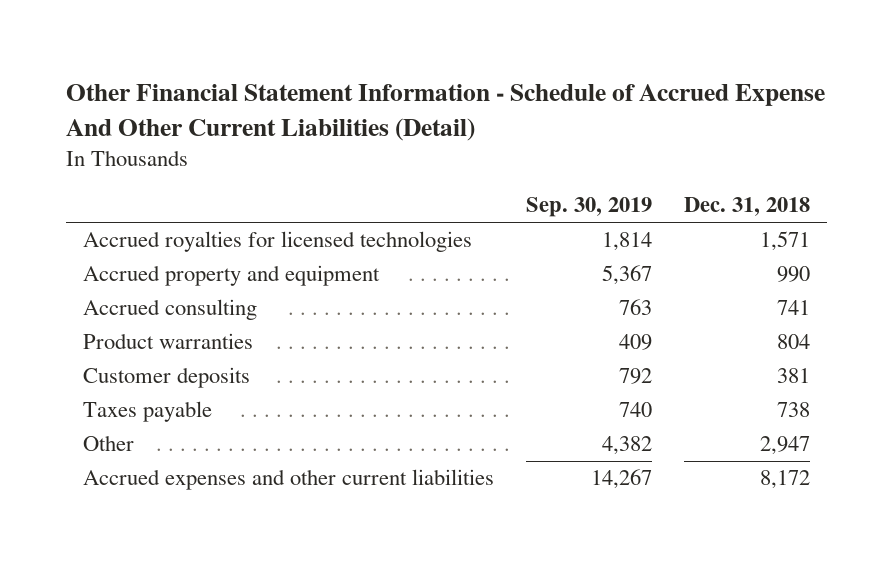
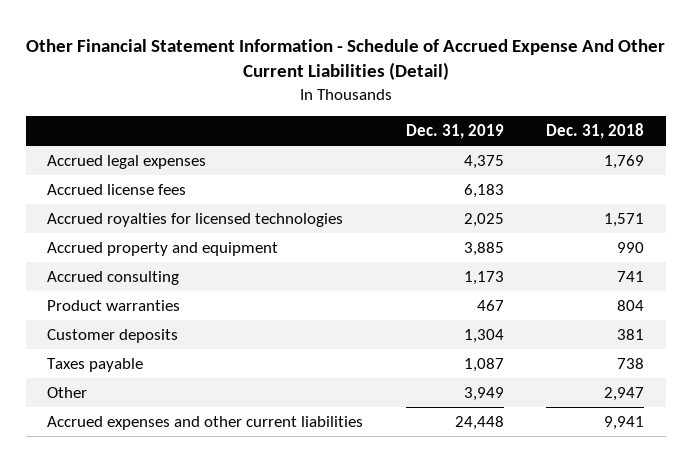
[525,197,652,218] Sep. 30, 2019 -> none
none -> [405,124,504,140] Dec. 31, 2019
none -> [47,154,207,169] Accrued legal expenses
none -> [47,183,187,195] Accrued license fees
[760,470,811,490] 8,172 -> [604,415,645,430] 9,941

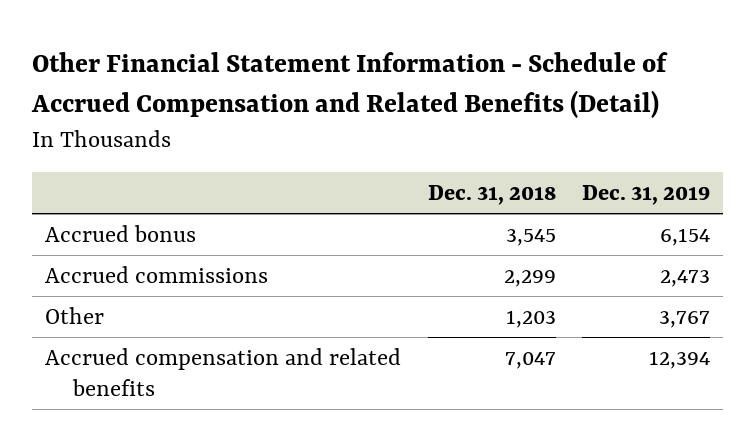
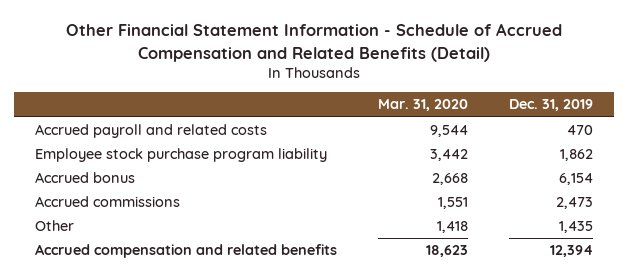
[427,185,556,206] Dec. 31, 2018 -> none
none -> [377,99,468,112] Mar. 31, 2020
none -> [34,124,267,139] Accrued payroll and related costs
none -> [34,148,327,163] Employee stock purchase program liability
[659,310,711,328] 3,767 -> [559,221,594,234] 1,435

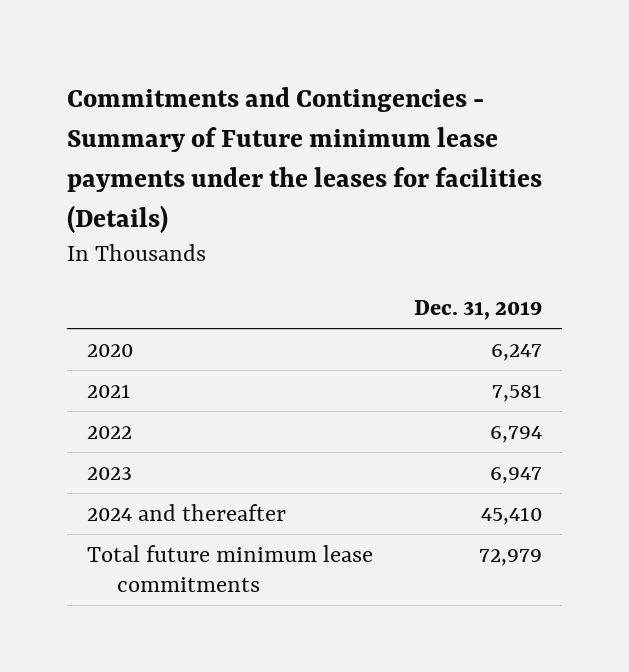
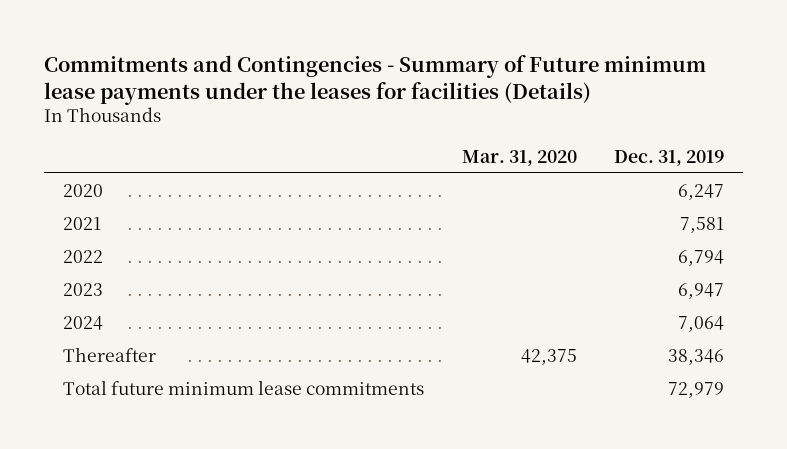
none -> [461,149,577,166] Mar. 31, 2020
[87,503,287,521] 2024 and thereafter -> none
none -> [63,315,104,330] 2024
none -> [63,346,157,362] Thereafter

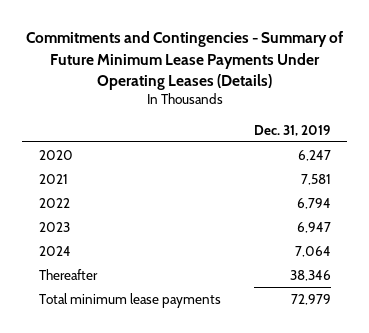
[44,54,707,105] Commitments and Contingencies - Summary of Future minimum lease payments under the leases for facilities (Details) -> [25,31,343,90] Commitments and Contingencies - Summary of Future Minimum Lease Payments Under Operating Leases (Details)
[461,149,577,166] Mar. 31, 2020 -> none
[63,379,425,395] Total future minimum lease commitments -> [38,292,221,308] Total minimum lease payments

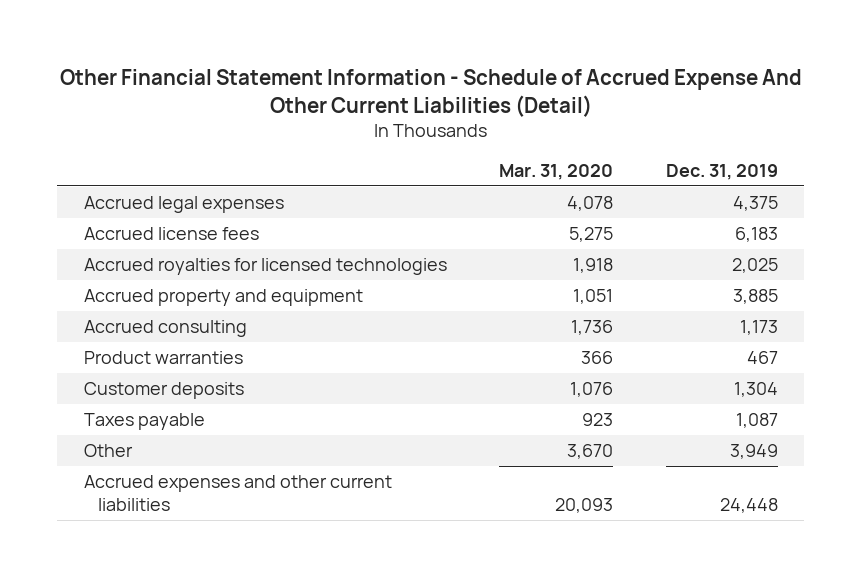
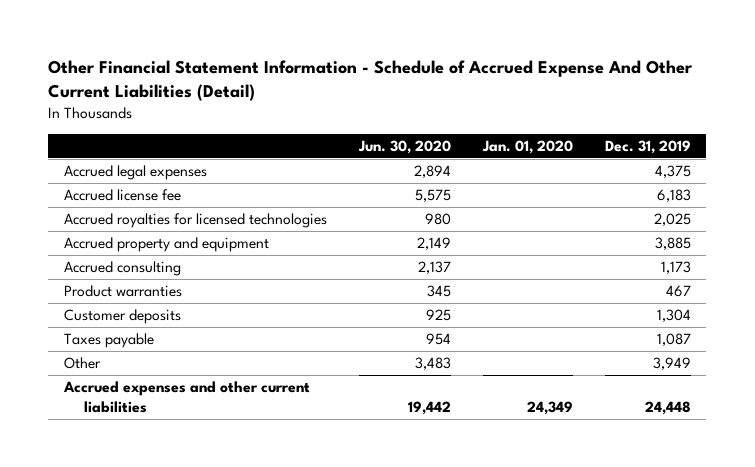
[499,163,614,180] Mar. 31, 2020 -> none
none -> [357,139,451,154] Jun. 30, 2020
none -> [481,139,573,154] Jan. 01, 2020
[83,227,259,241] Accrued license fees -> [64,189,182,202] Accrued license fee

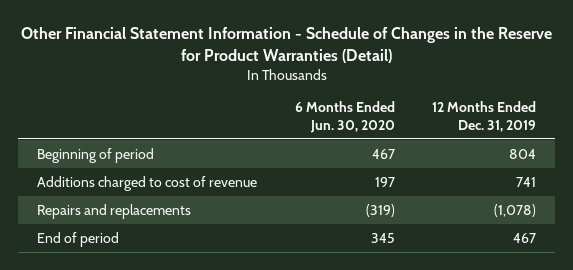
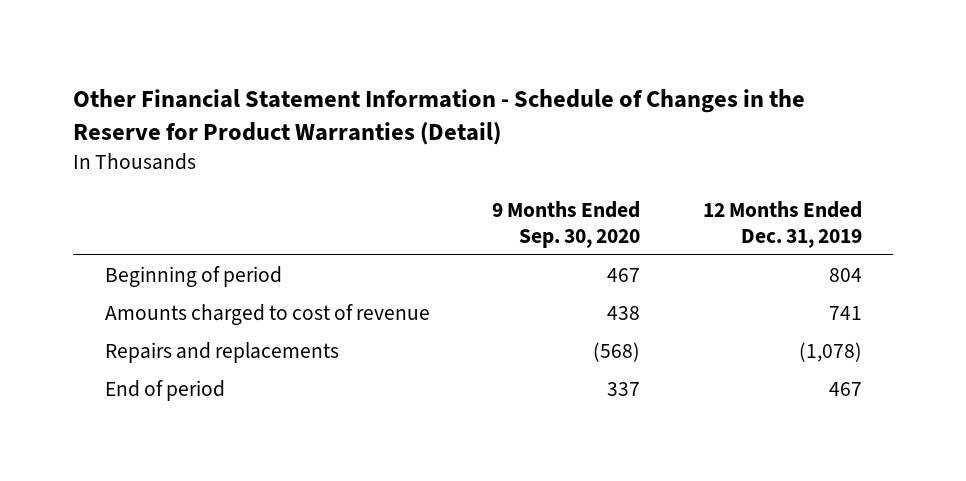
[294,101,395,133] 6 Months Ended Jun. 30, 2020 -> none
none -> [492,200,641,248] 9 Months Ended Sep. 30, 2020
[36,175,257,191] Additions charged to cost of revenue -> [104,304,430,326] Amounts charged to cost of revenue

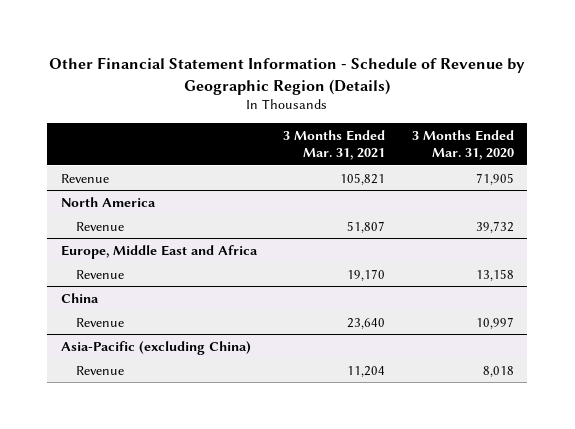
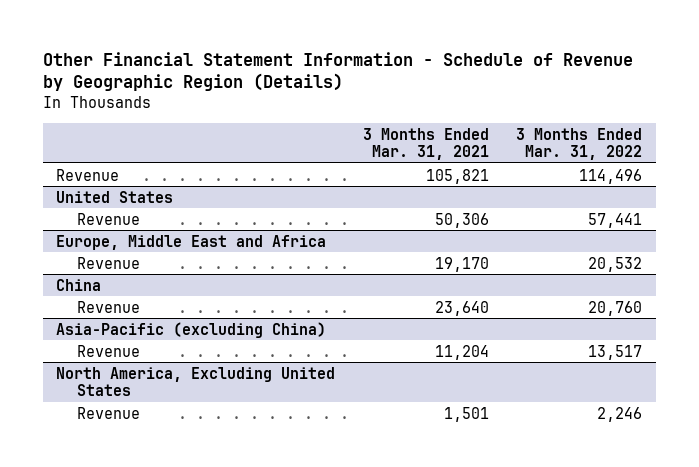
[412,130,515,161] 3 Months Ended Mar. 31, 2020 -> none
none -> [516,127,643,161] 3 Months Ended Mar. 31, 2022
[60,196,156,207] North America -> none
none -> [56,190,174,203] United States
[347,220,386,233] 51,807 -> [434,212,489,228] 50,306
none -> [56,366,336,397] North America, Excluding United States
none -> [76,406,140,419] Revenue

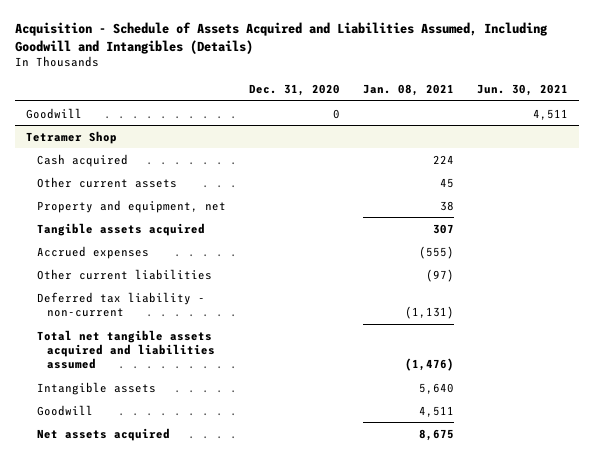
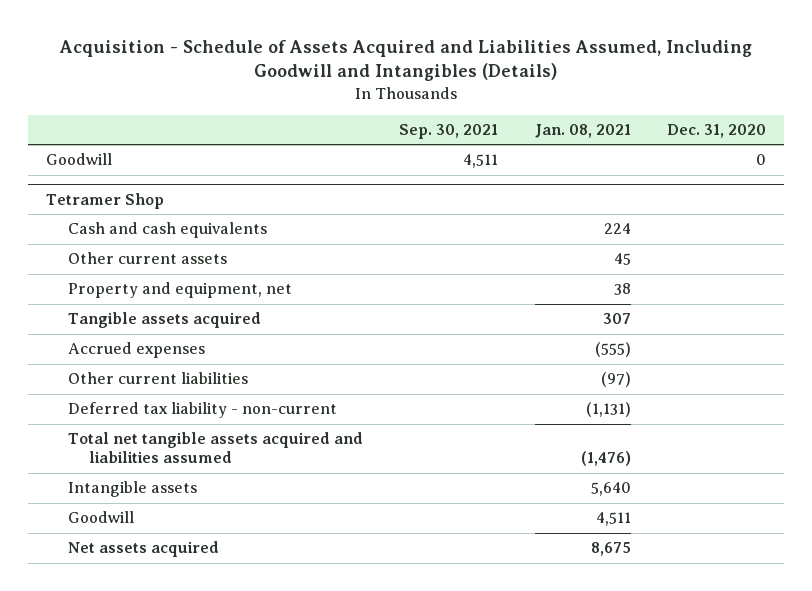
[476,83,568,96] Jun. 30, 2021 -> none
none -> [399,124,499,140] Sep. 30, 2021
[36,153,128,167] Cash acquired -> [67,222,267,239] Cash and cash equivalents

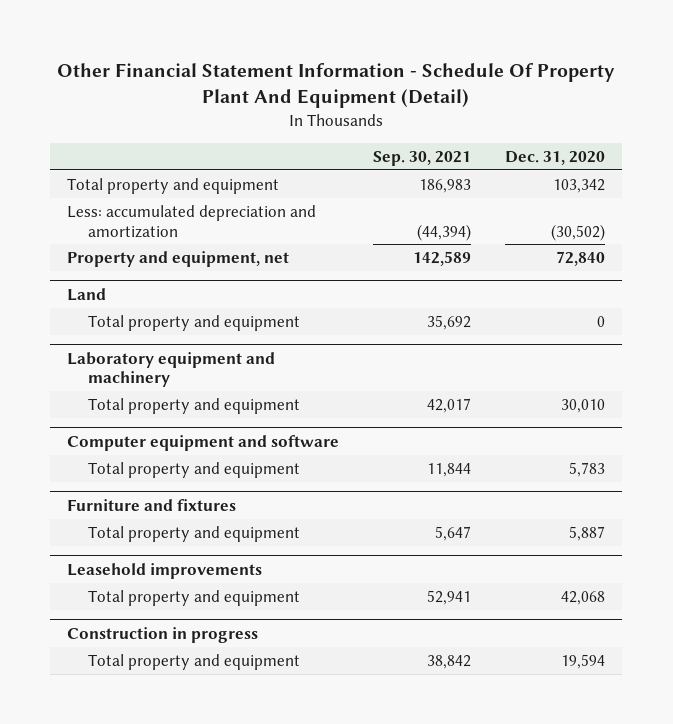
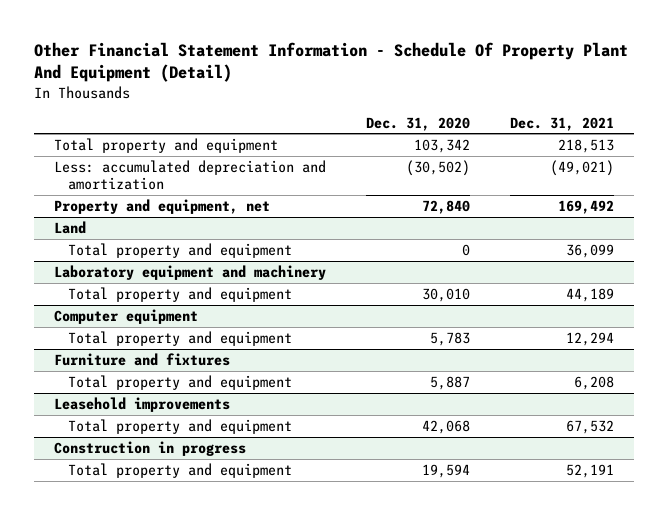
[373,151,472,167] Sep. 30, 2021 -> none
none -> [509,116,614,131] Dec. 31, 2021
[67,434,340,451] Computer equipment and software -> [53,308,198,324] Computer equipment

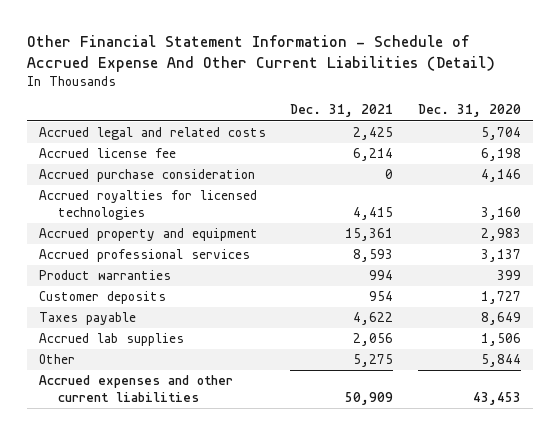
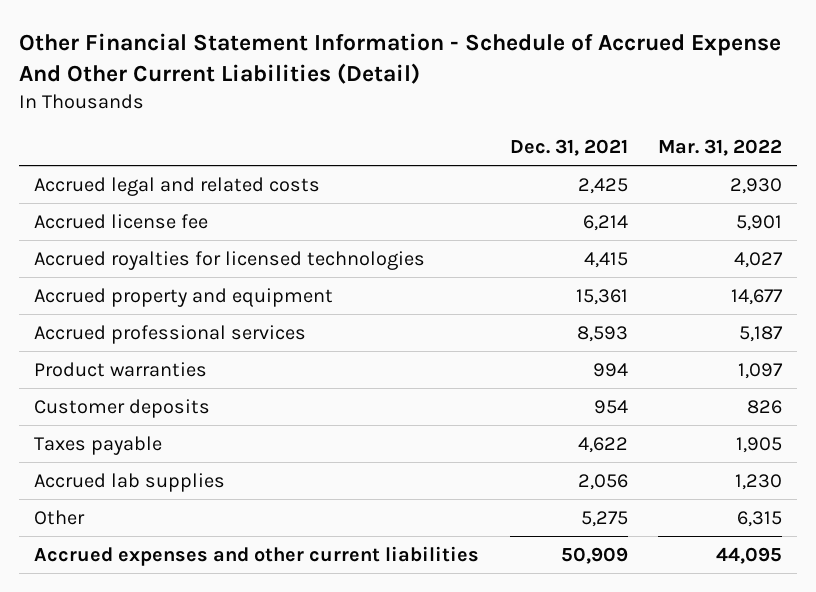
[417,104,521,118] Dec. 31, 2020 -> none
none -> [658,139,783,157] Mar. 31, 2022
[38,169,255,183] Accrued purchase consideration -> none

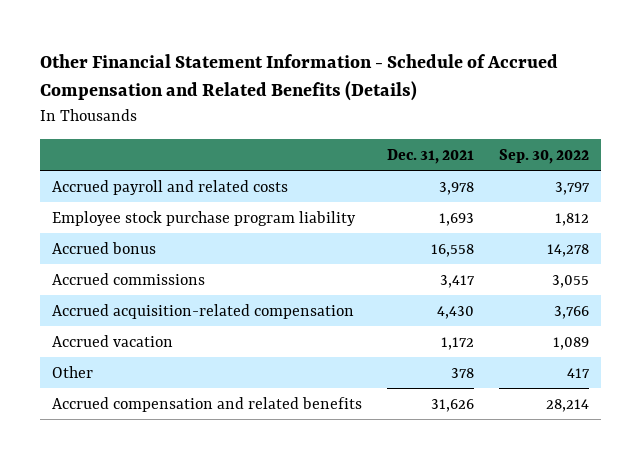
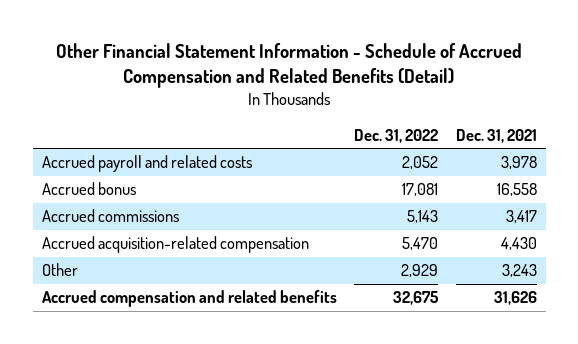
[39,54,558,102] Other Financial Statement Information - Schedule of Accrued Compensation and Related Benefits (Details) -> [56,42,523,89] Other Financial Statement Information - Schedule of Accrued Compensation and Related Benefits (Detail)
[498,148,589,164] Sep. 30, 2022 -> none
none -> [354,128,439,143] Dec. 31, 2022
[52,210,357,226] Employee stock purchase program liability -> none
[52,334,174,347] Accrued vacation -> none
[450,367,474,378] 378 -> [501,264,537,278] 3,243

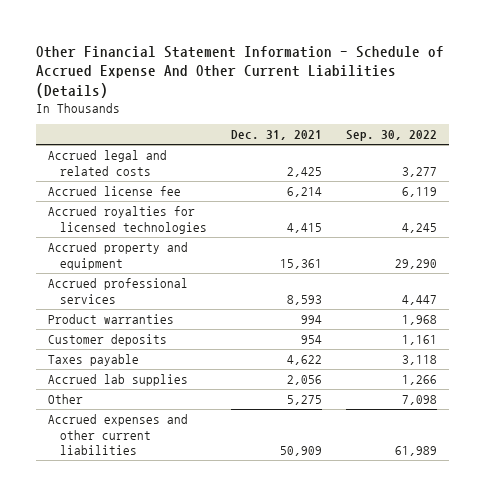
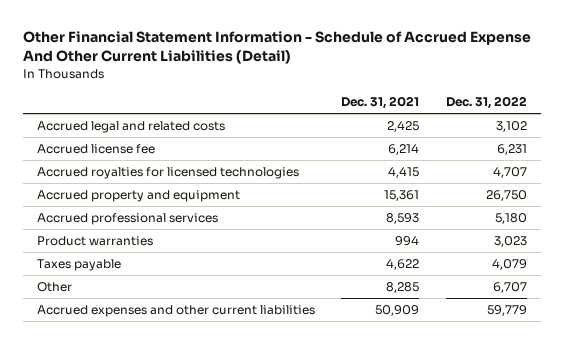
[36,45,445,98] Other Financial Statement Information - Schedule of Accrued Expense And Other Current Liabilities (Details) -> [23,31,532,65] Other Financial Statement Information - Schedule of Accrued Expense And Other Current Liabilities (Detail)
[345,130,437,142] Sep. 30, 2022 -> none
none -> [446,96,528,110] Dec. 31, 2022
[48,334,168,347] Customer deposits -> none
[48,374,189,387] Accrued lab supplies -> none
[287,395,323,406] 5,275 -> [386,282,420,294] 8,285

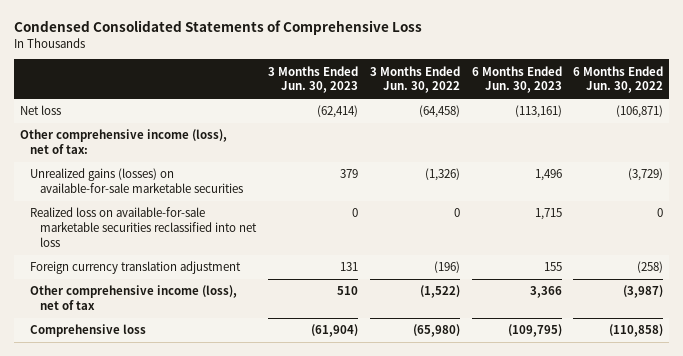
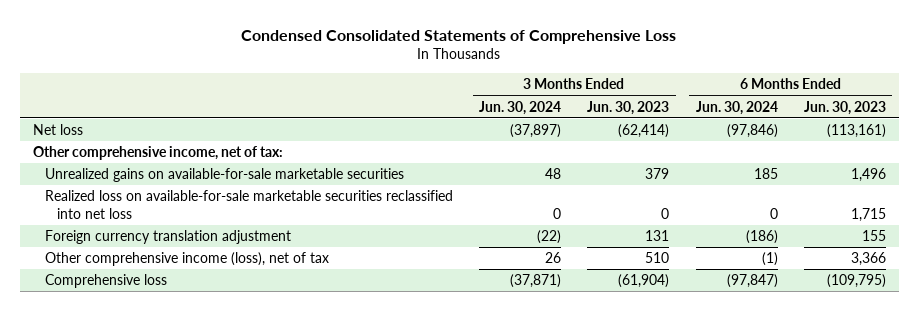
[369,65,460,94] 3 Months Ended Jun. 30, 2022 -> none
[573,65,664,94] 6 Months Ended Jun. 30, 2022 -> none
none -> [479,100,562,115] Jun. 30, 2024
none -> [695,100,778,115] Jun. 30, 2024
[19,129,227,155] Other comprehensive income (loss), net of tax: -> [33,146,284,161] Other comprehensive income, net of tax:
[29,168,244,194] Unrealized gains (losses) on available-for-sale marketable securities -> [45,168,405,183] Unrealized gains on available-for-sale marketable securities

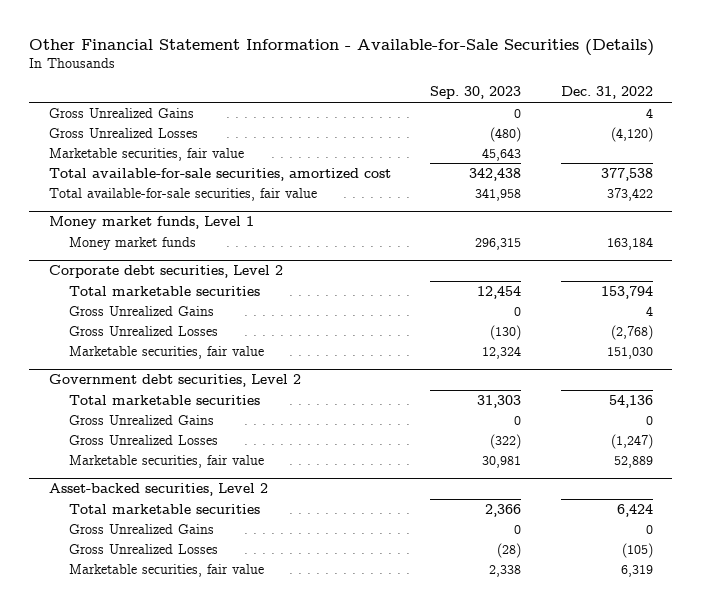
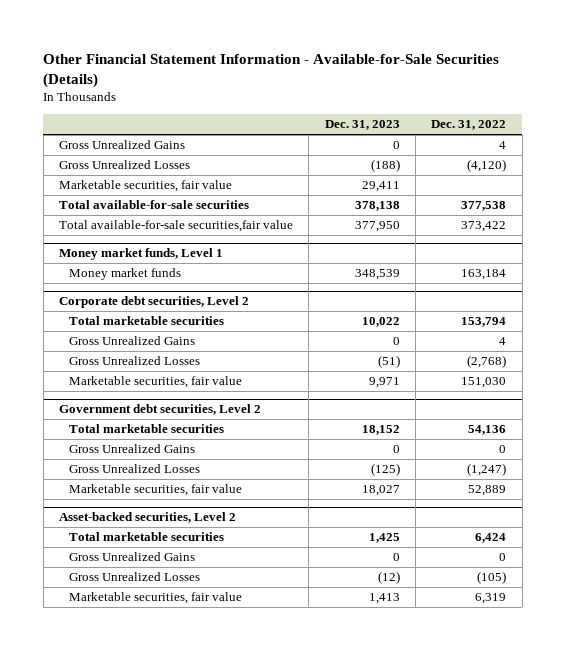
[430,86,522,100] Sep. 30, 2023 -> none
none -> [324,120,400,131] Dec. 31, 2023
[48,167,391,181] Total available-for-sale securities, amortized cost -> [59,200,250,210] Total available-for-sale securities
[48,187,317,201] Total available-for-sale securities, fair value -> [59,220,294,233] Total available-for-sale securities,fair value

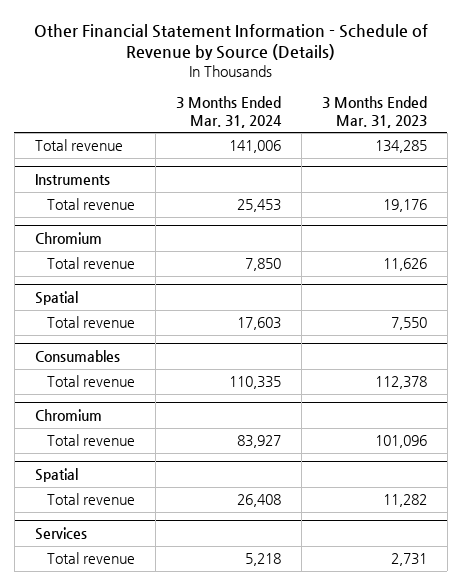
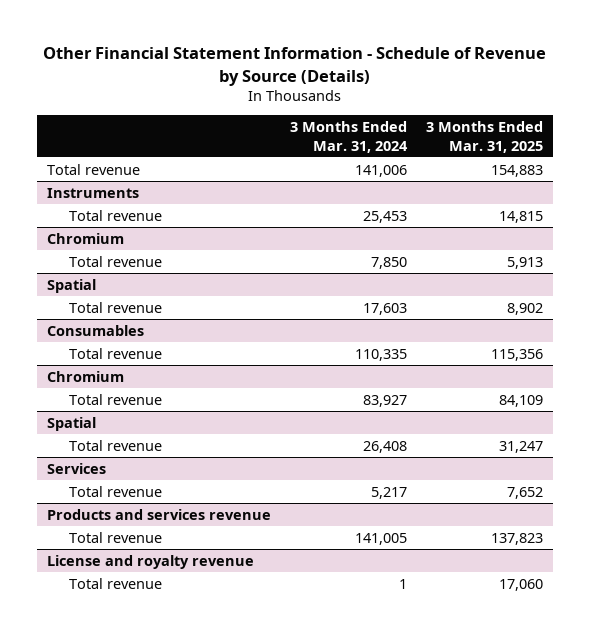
[321,95,427,128] 3 Months Ended Mar. 31, 2023 -> none
none -> [426,121,544,153] 3 Months Ended Mar. 31, 2025
[245,553,282,567] 5,218 -> [371,486,408,499] 5,217
none -> [46,508,271,520] Products and services revenue
none -> [68,531,162,543] Total revenue
none -> [46,554,254,569] License and royalty revenue
none -> [68,577,162,589] Total revenue

